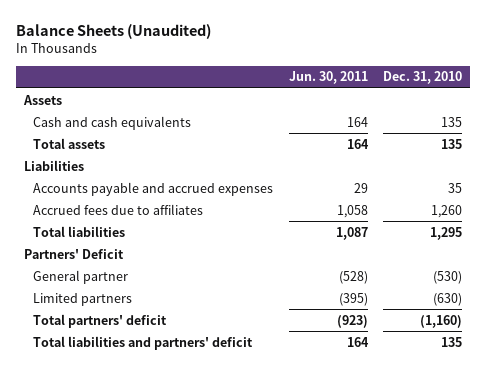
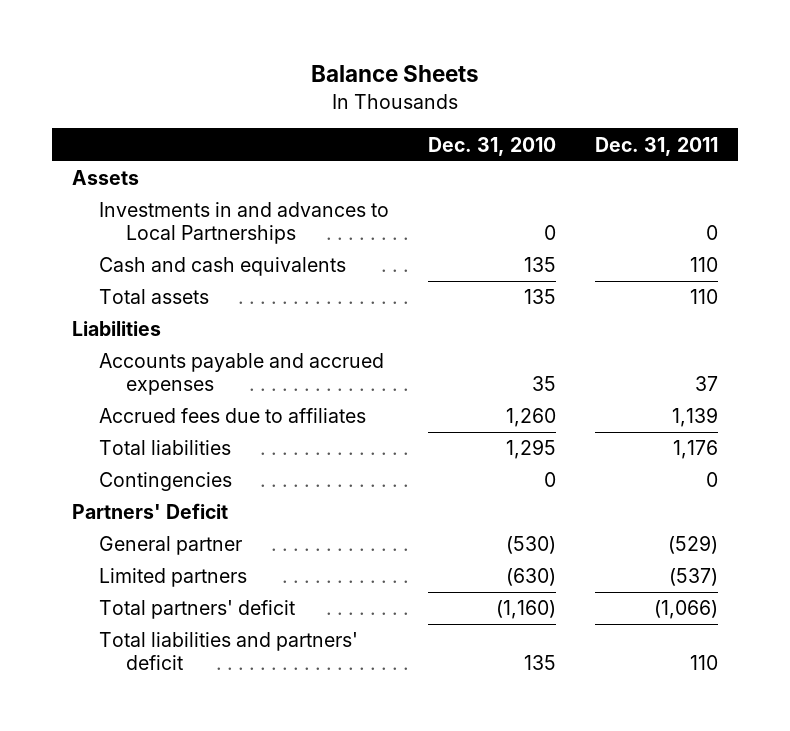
[16,23,212,39] Balance Sheets (Unaudited) -> [311,65,480,83] Balance Sheets
[288,71,368,85] Jun. 30, 2011 -> none
none -> [595,136,719,156] Dec. 31, 2011
none -> [98,202,389,245] Investments in and advances to Local Partnerships
none -> [98,472,232,492] Contingencies

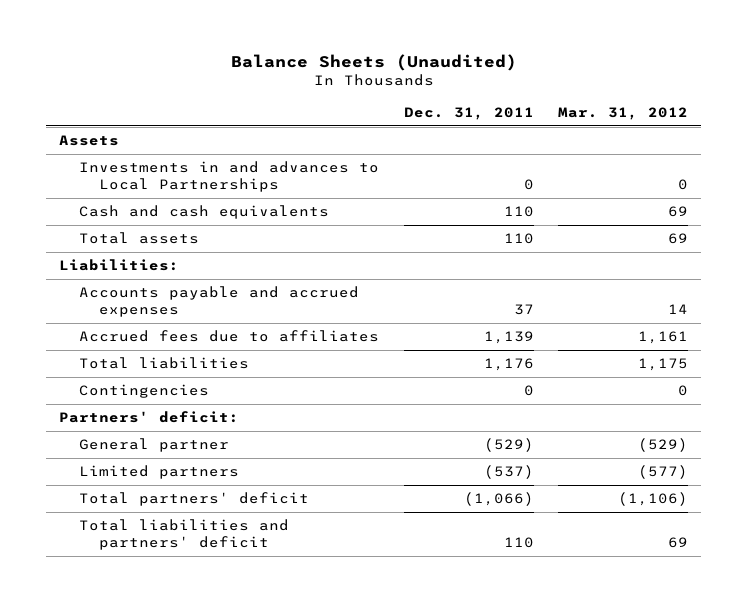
[311,65,480,83] Balance Sheets -> [230,53,517,71] Balance Sheets (Unaudited)
[428,136,557,156] Dec. 31, 2010 -> none
none -> [558,106,689,120] Mar. 31, 2012
[71,321,161,337] Liabilities -> [58,259,179,272] Liabilities:
[71,503,228,520] Partners' Deficit -> [58,411,239,424] Partners' deficit:

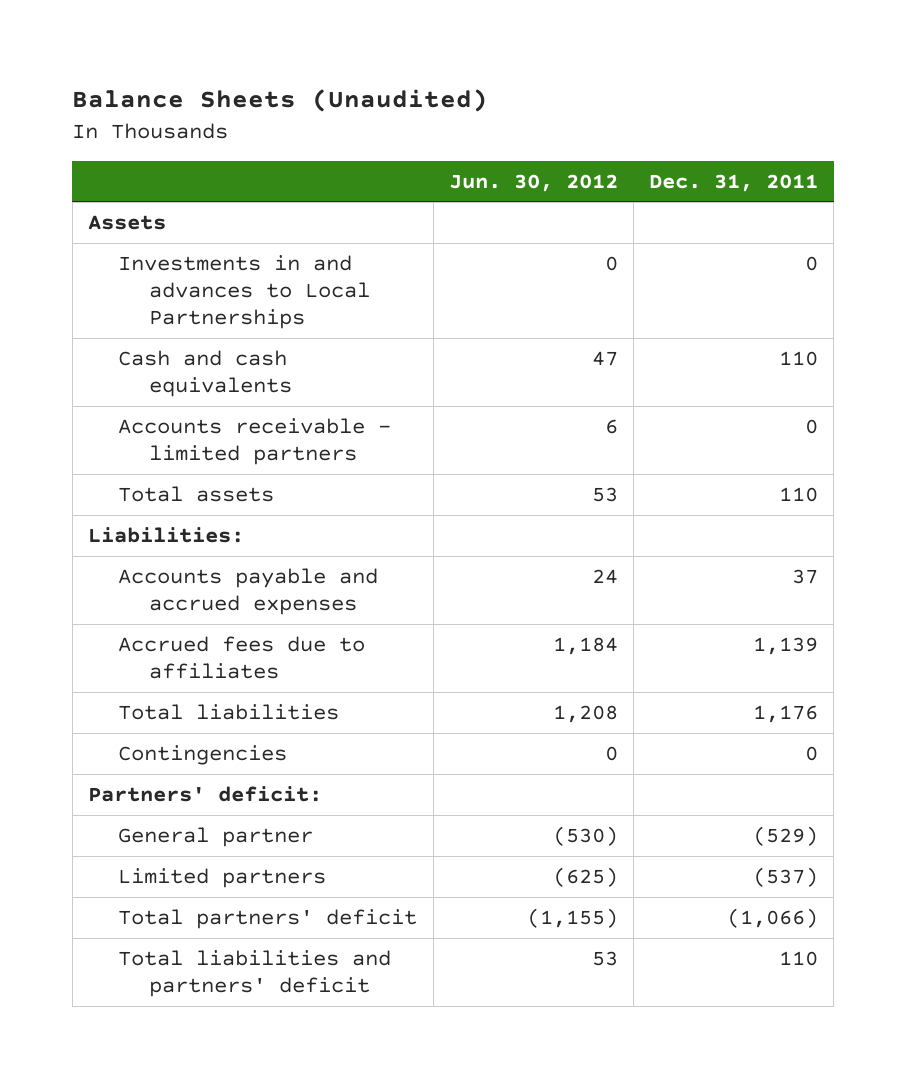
[558,106,689,120] Mar. 31, 2012 -> none
none -> [448,173,618,192] Jun. 30, 2012
none -> [118,418,392,466] Accounts receivable - limited partners

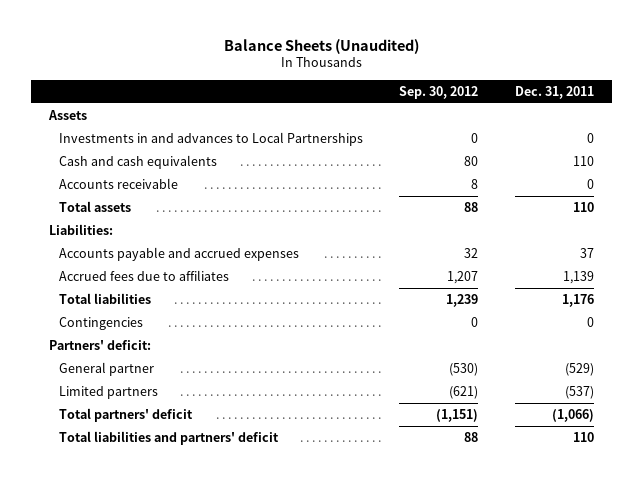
[448,173,618,192] Jun. 30, 2012 -> none
none -> [399,85,479,99] Sep. 30, 2012
[118,418,392,466] Accounts receivable - limited partners -> [58,178,178,190] Accounts receivable

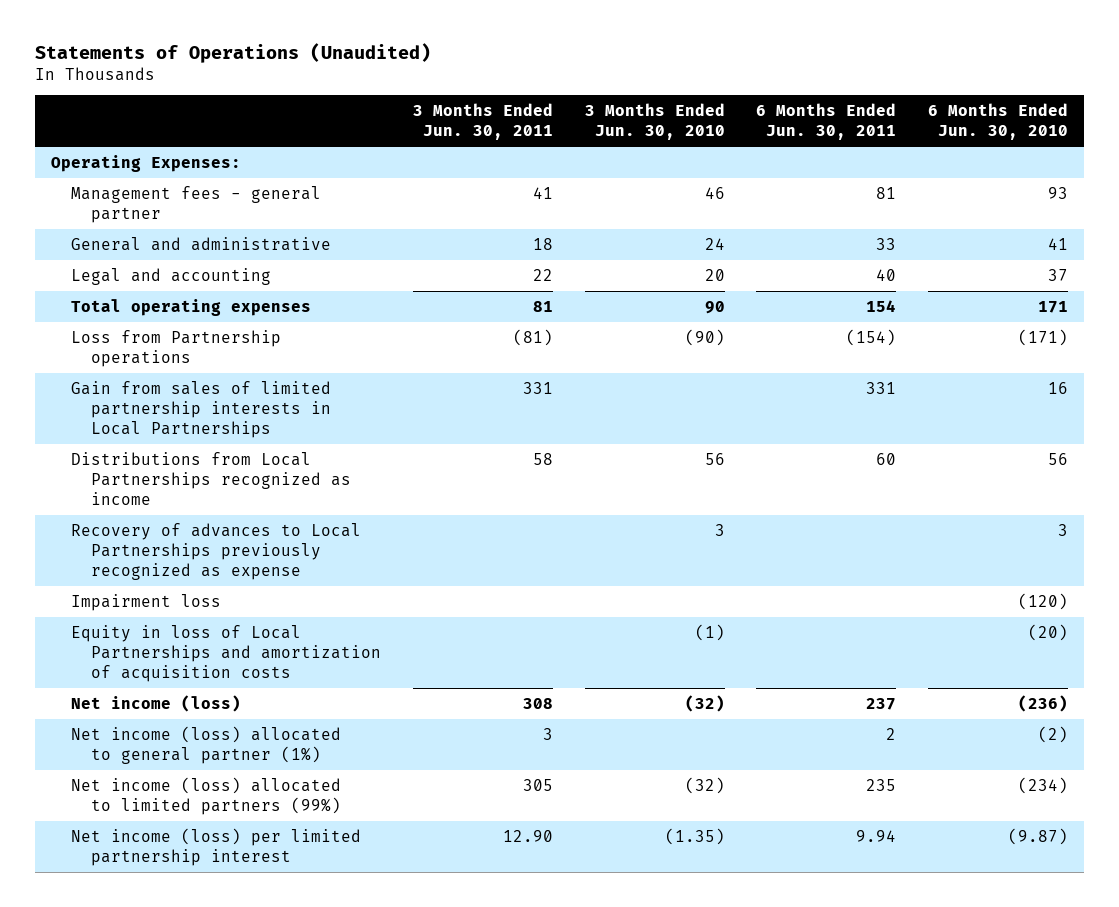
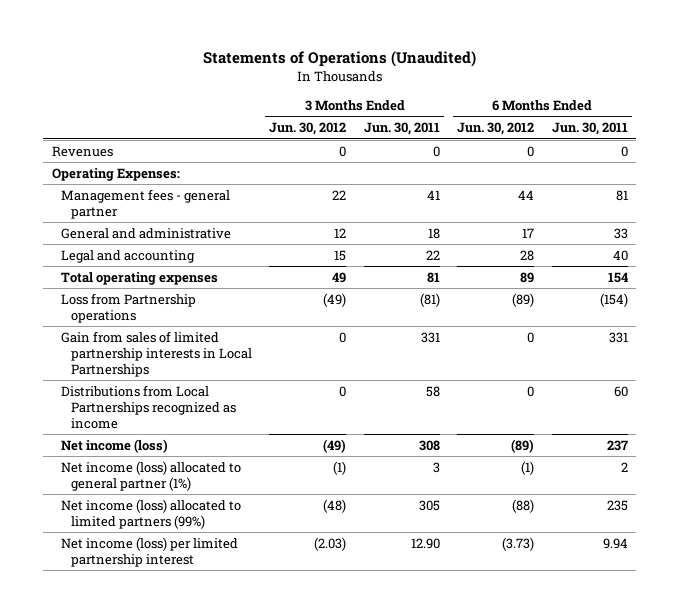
[584,103,725,141] 3 Months Ended Jun. 30, 2010 -> none
[928,103,1069,141] 6 Months Ended Jun. 30, 2010 -> none
none -> [269,122,347,136] Jun. 30, 2012
none -> [457,122,535,136] Jun. 30, 2012
none -> [51,145,113,157] Revenues
[70,522,361,581] Recovery of advances to Local Partnerships previously recognized as expense -> none
[70,593,221,611] Impairment loss -> none
[70,624,381,683] Equity in loss of Local Partnerships and amortization of acquisition costs -> none

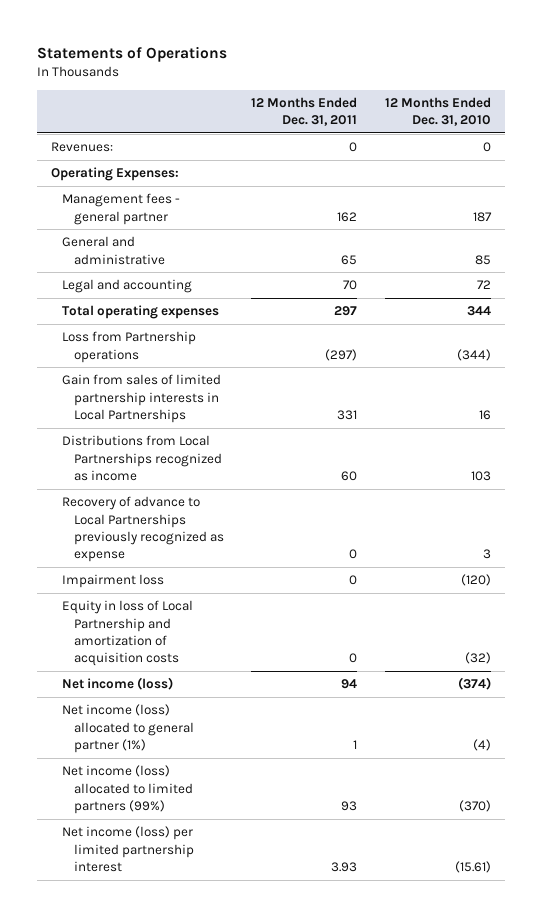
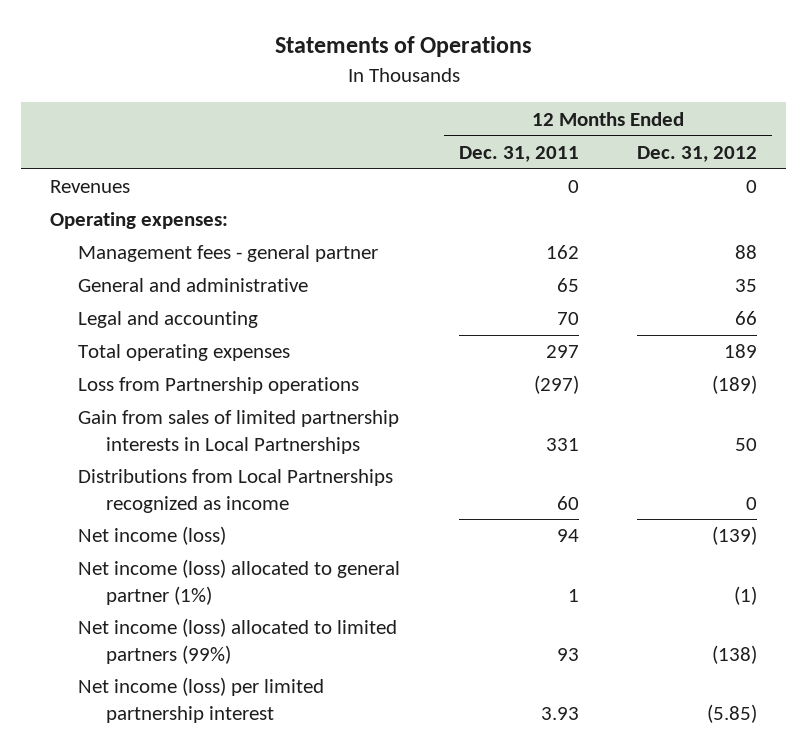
[385,96,492,127] 12 Months Ended Dec. 31, 2010 -> none
none -> [637,146,758,163] Dec. 31, 2012
[50,142,113,153] Revenues: -> [50,180,131,194] Revenues
[50,167,179,182] Operating Expenses: -> [50,212,229,230] Operating expenses:
[62,496,224,563] Recovery of advance to Local Partnerships previously recognized as expense -> none
[62,574,165,589] Impairment loss -> none
[62,600,194,667] Equity in loss of Local Partnership and amortization of acquisition costs -> none

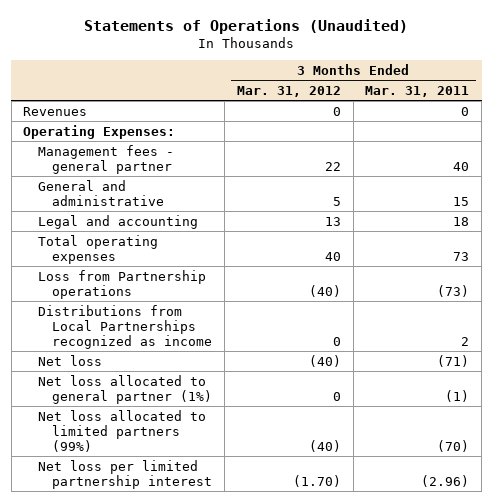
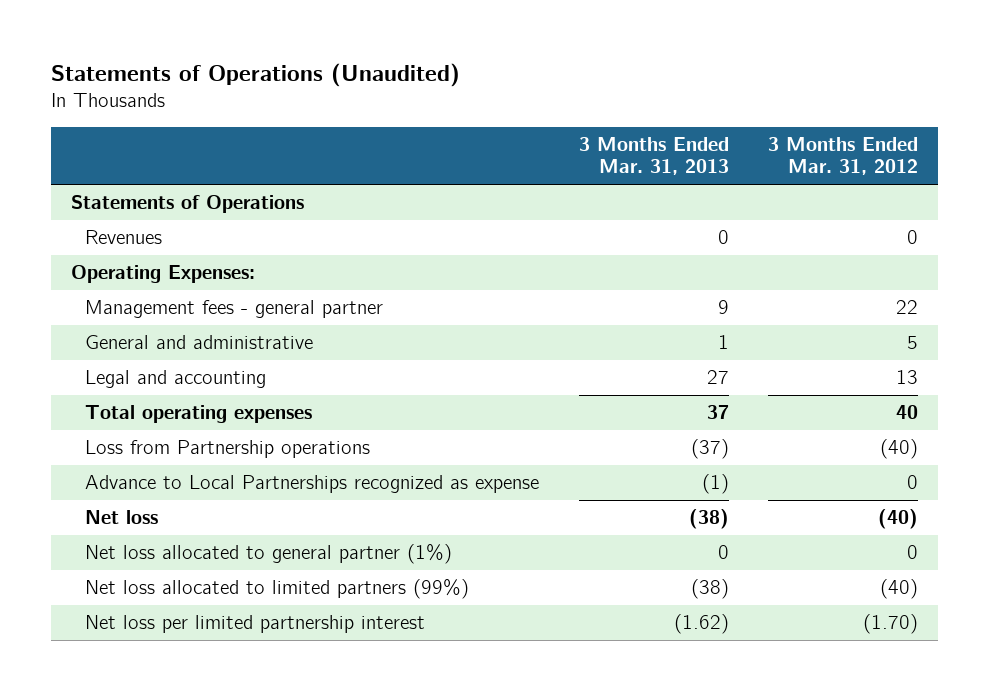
[365,85,470,97] Mar. 31, 2011 -> none
none -> [578,136,729,176] 3 Months Ended Mar. 31, 2013
none -> [70,195,304,214] Statements of Operations
[37,304,213,349] Distributions from Local Partnerships recognized as income -> none
none -> [84,475,539,494] Advance to Local Partnerships recognized as expense

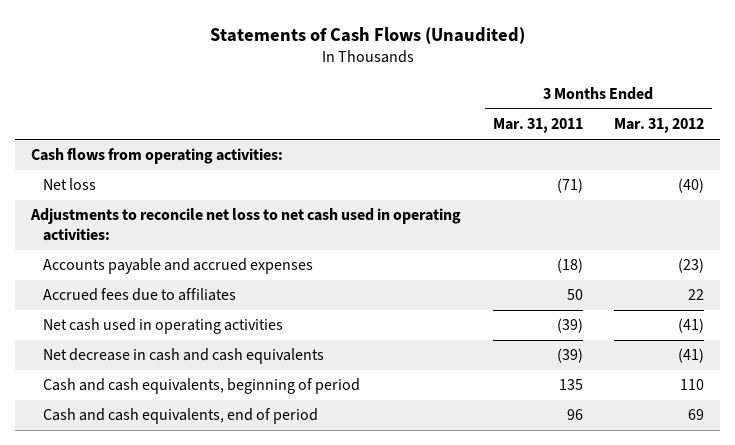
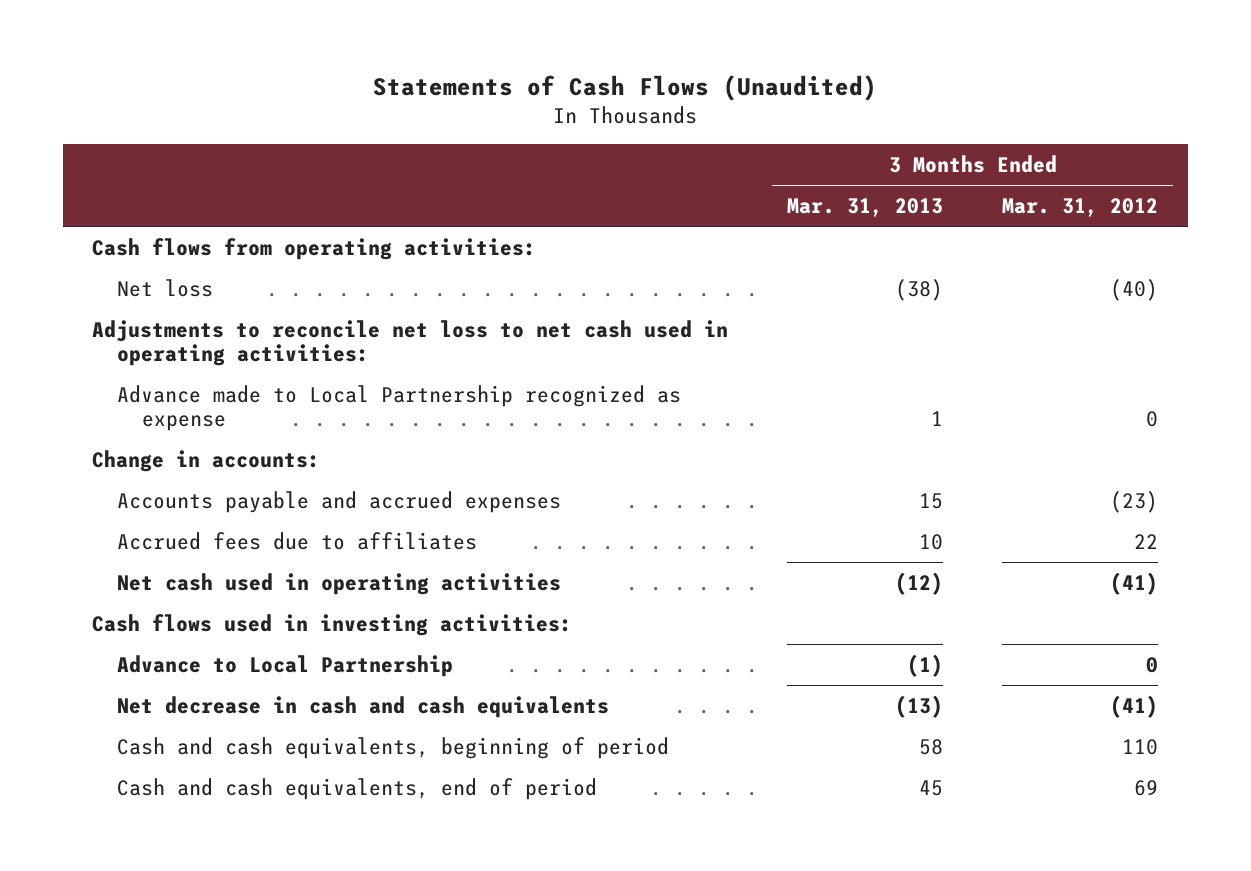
[492,118,583,134] Mar. 31, 2011 -> none
none -> [787,197,944,217] Mar. 31, 2013
none -> [117,384,682,432] Advance made to Local Partnership recognized as expense
none -> [92,449,321,472] Change in accounts:
none -> [92,613,573,636] Cash flows used in investing activities:
none -> [117,654,454,677] Advance to Local Partnership

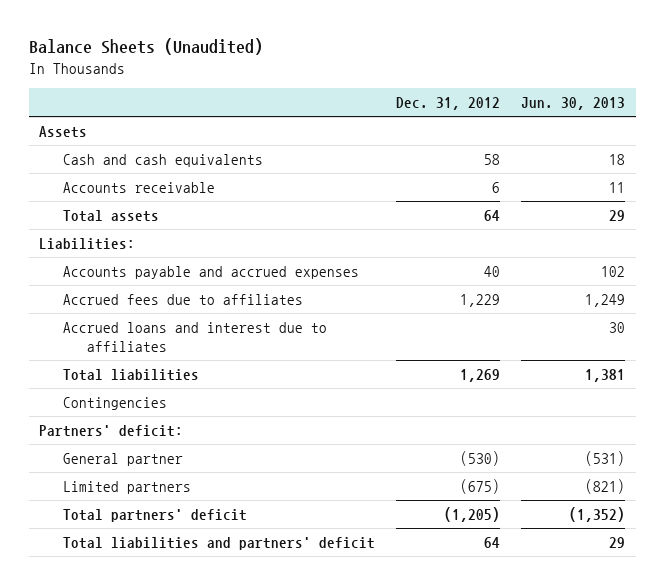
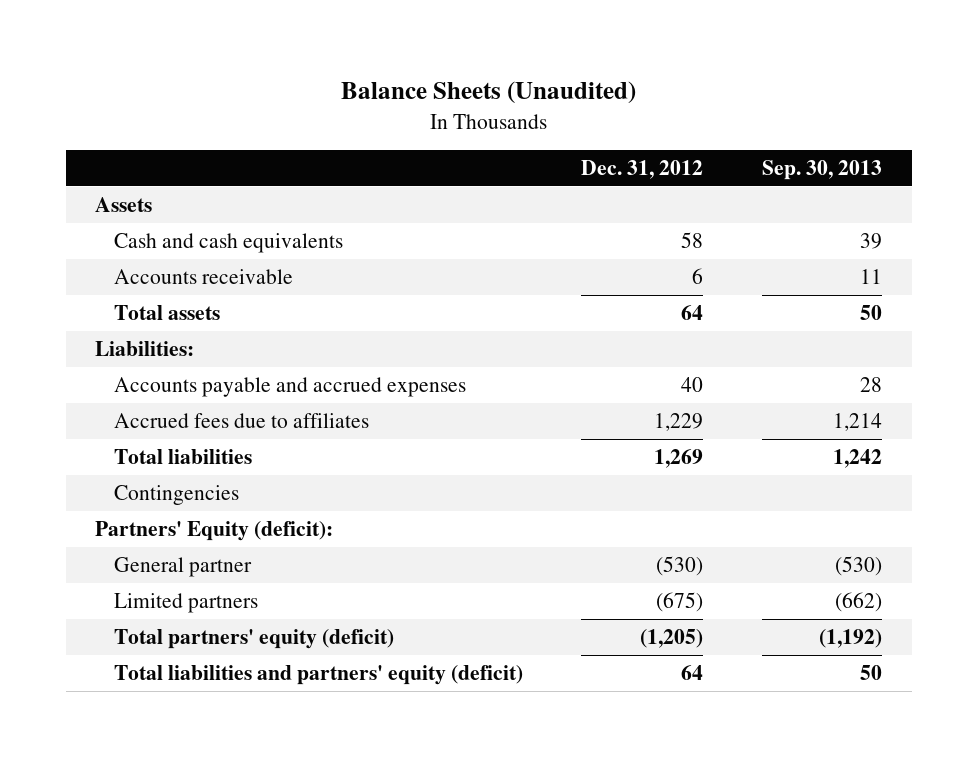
[521,96,626,110] Jun. 30, 2013 -> none
none -> [762,160,883,181] Sep. 30, 2013
[63,321,328,353] Accrued loans and interest due to affiliates -> none
[39,424,184,437] Partners' deficit: -> [95,520,334,541] Partners' Equity (deficit):
[63,508,248,522] Total partners' deficit -> [113,628,394,649] Total partners' equity (deficit)
[63,536,376,550] Total liabilities and partners' deficit -> [113,664,523,685] Total liabilities and partners' equity (deficit)

